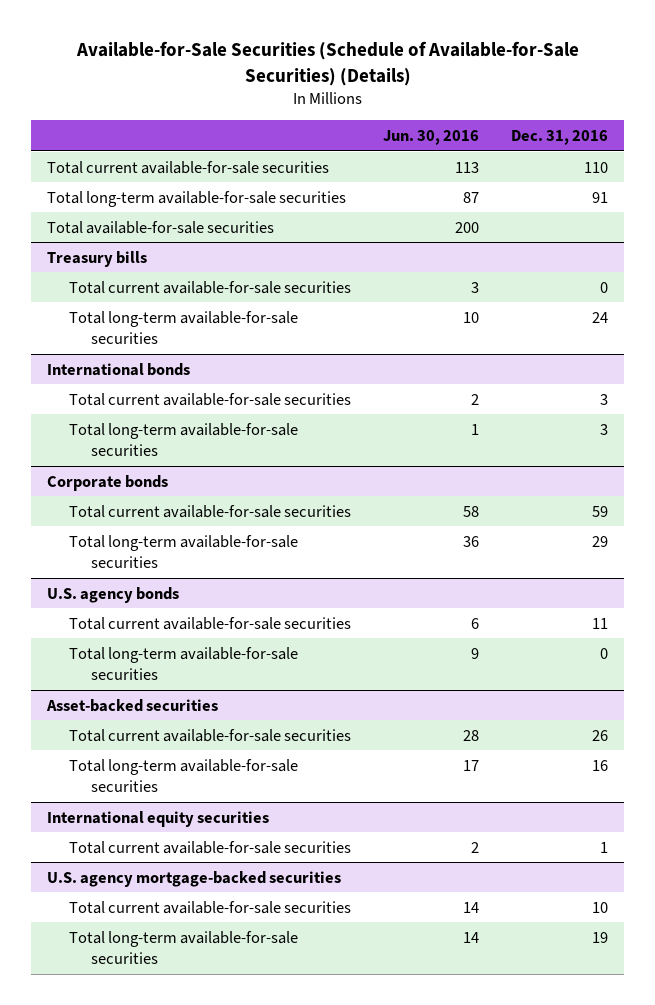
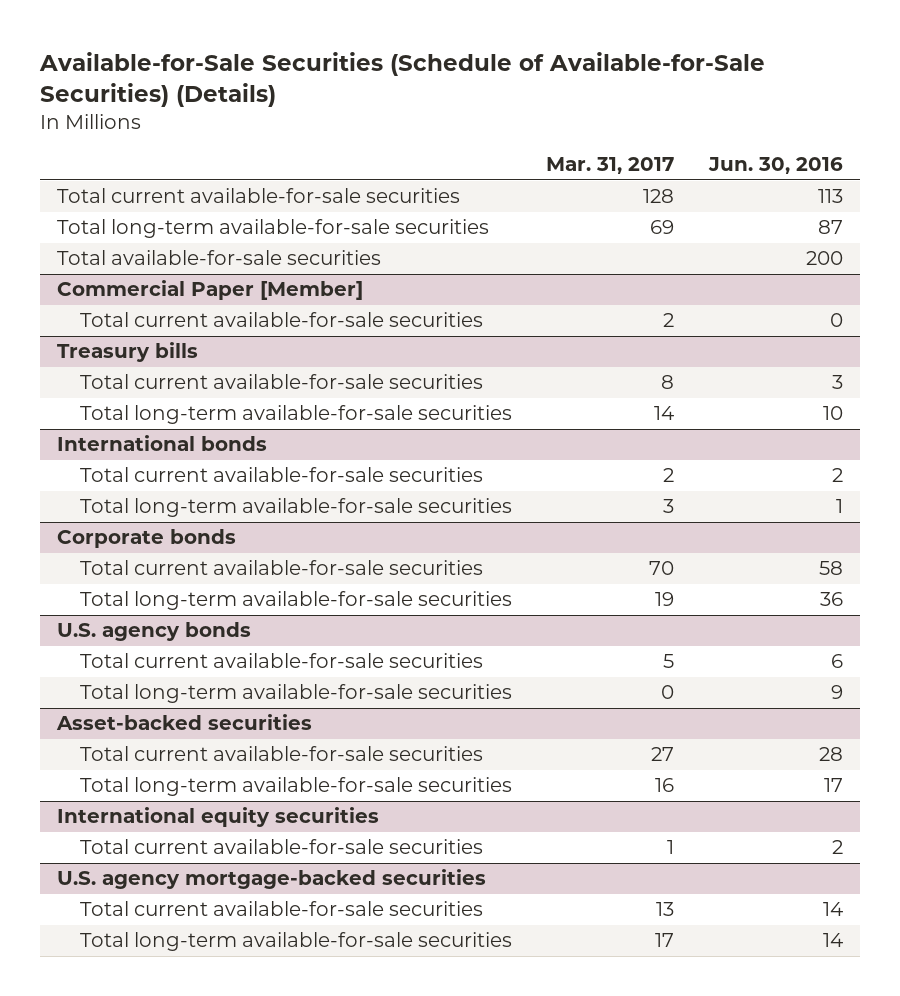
[511,129,609,145] Dec. 31, 2016 -> none
none -> [546,157,675,175] Mar. 31, 2017
none -> [57,280,364,301] Commercial Paper [Member]
none -> [79,312,483,328] Total current available-for-sale securities

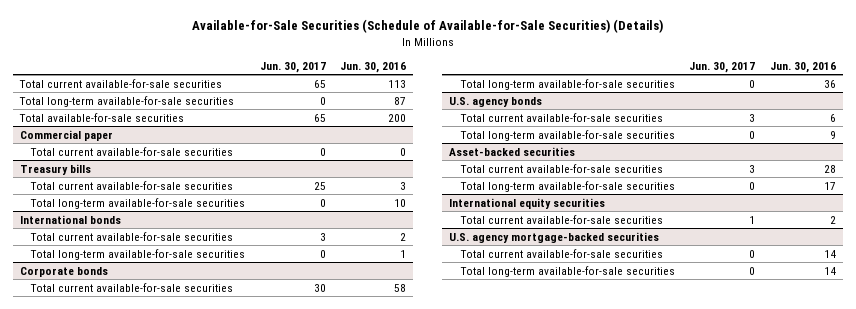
[546,157,675,175] Mar. 31, 2017 -> none
none -> [259,61,326,73] Jun. 30, 2017
[57,280,364,301] Commercial Paper [Member] -> [19,129,113,141] Commercial paper

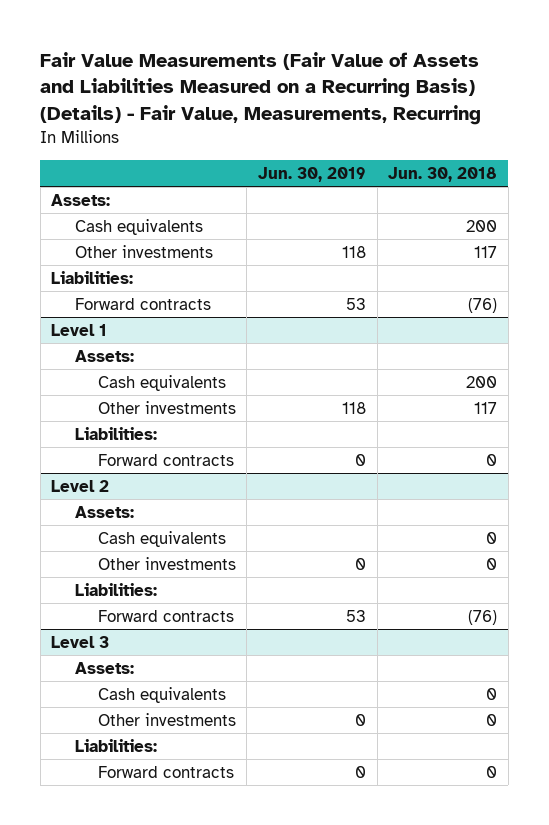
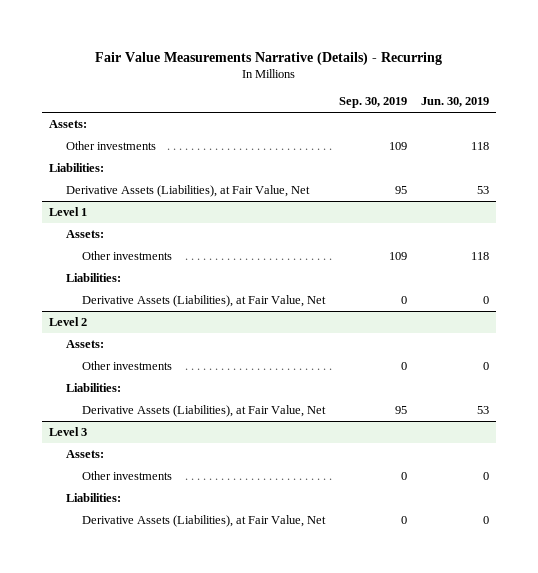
[40,51,482,125] Fair Value Measurements (Fair Value of Assets and Liabilities Measured on a Recurring Basis) (Details) - Fair Value, Measurements, Recurring -> [95,51,443,65] Fair Value Measurements Narrative (Details) - Recurring
[388,166,498,182] Jun. 30, 2018 -> none
none -> [339,97,408,109] Sep. 30, 2019
[74,219,203,236] Cash equivalents -> none
[74,298,211,311] Forward contracts -> [65,184,310,197] Derivative Assets (Liabilities), at Fair Value, Net
[97,375,226,392] Cash equivalents -> none
[97,454,234,467] Forward contracts -> [82,294,327,307] Derivative Assets (Liabilities), at Fair Value, Net
[97,531,226,548] Cash equivalents -> none
[97,610,234,623] Forward contracts -> [82,404,327,417] Derivative Assets (Liabilities), at Fair Value, Net
[97,687,226,704] Cash equivalents -> none
[97,766,234,779] Forward contracts -> [82,514,327,527] Derivative Assets (Liabilities), at Fair Value, Net

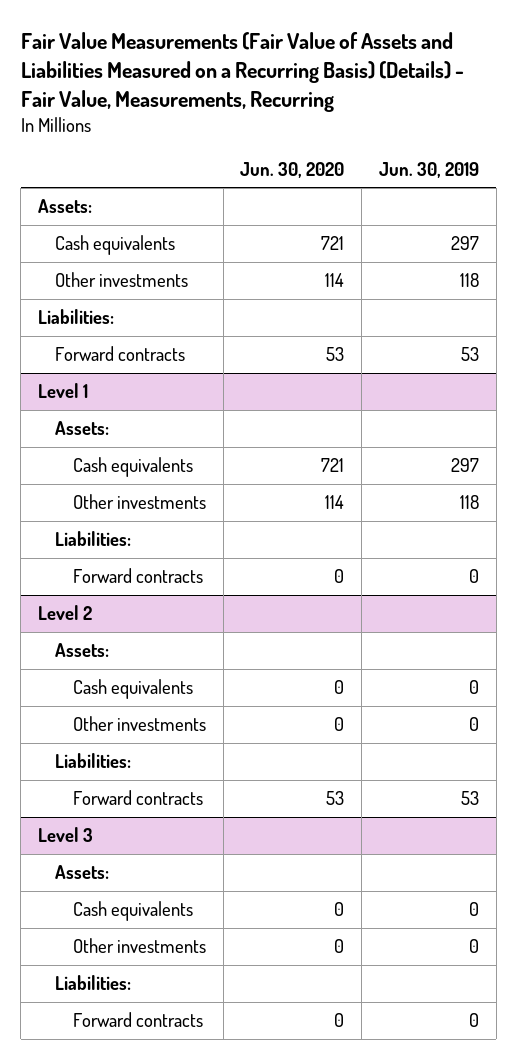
[95,51,443,65] Fair Value Measurements Narrative (Details) - Recurring -> [20,32,464,112] Fair Value Measurements (Fair Value of Assets and Liabilities Measured on a Recurring Basis) (Details) - Fair Value, Measurements, Recurring
[339,97,408,109] Sep. 30, 2019 -> none
none -> [240,161,345,178] Jun. 30, 2020
none -> [55,235,176,256] Cash equivalents
[65,184,310,197] Derivative Assets (Liabilities), at Fair Value, Net -> [55,346,186,362] Forward contracts
none -> [72,457,193,478] Cash equivalents
[82,294,327,307] Derivative Assets (Liabilities), at Fair Value, Net -> [72,568,203,584] Forward contracts
none -> [72,679,193,700] Cash equivalents
[82,404,327,417] Derivative Assets (Liabilities), at Fair Value, Net -> [72,790,203,806] Forward contracts
none -> [72,901,193,922] Cash equivalents
[82,514,327,527] Derivative Assets (Liabilities), at Fair Value, Net -> [72,1012,203,1028] Forward contracts

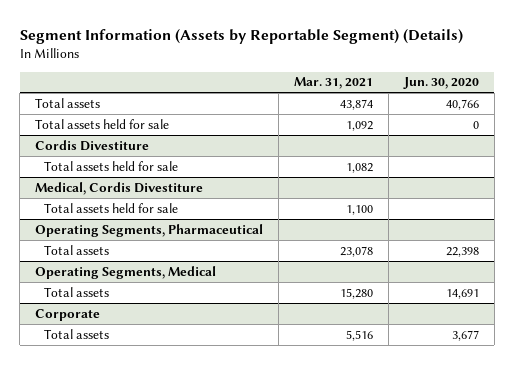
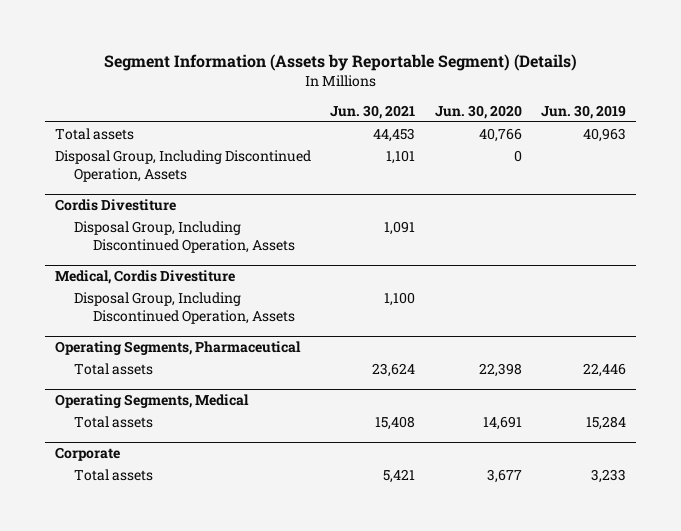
[293,77,373,90] Mar. 31, 2021 -> none
none -> [330,104,416,119] Jun. 30, 2021
none -> [541,104,627,119] Jun. 30, 2019
[34,118,169,129] Total assets held for sale -> [54,149,311,183] Disposal Group, Including Discontinued Operation, Assets
[44,160,179,171] Total assets held for sale -> [73,220,295,254] Disposal Group, Including Discontinued Operation, Assets
[44,202,179,213] Total assets held for sale -> [73,291,295,325] Disposal Group, Including Discontinued Operation, Assets

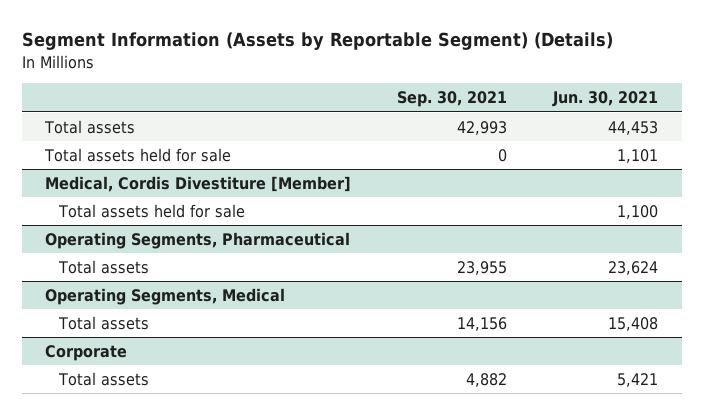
[434,104,522,119] Jun. 30, 2020 -> none
[541,104,627,119] Jun. 30, 2019 -> none
none -> [397,91,508,108] Sep. 30, 2021
[54,199,176,212] Cordis Divestiture -> none
[73,220,295,254] Disposal Group, Including Discontinued Operation, Assets -> none
[73,291,295,325] Disposal Group, Including Discontinued Operation, Assets -> none
[54,149,311,183] Disposal Group, Including Discontinued Operation, Assets -> [43,147,231,162] Total assets held for sale
[54,270,235,285] Medical, Cordis Divestiture -> [44,175,351,192] Medical, Cordis Divestiture [Member]
none -> [58,203,246,218] Total assets held for sale

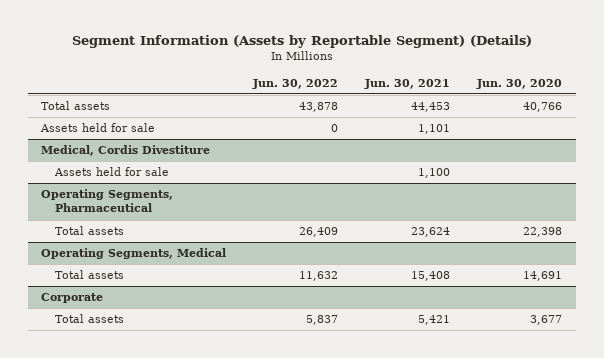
[397,91,508,108] Sep. 30, 2021 -> none
none -> [252,78,339,89] Jun. 30, 2022
none -> [476,78,563,89] Jun. 30, 2020
[43,147,231,162] Total assets held for sale -> [40,123,156,133] Assets held for sale
[44,175,351,192] Medical, Cordis Divestiture [Member] -> [41,145,211,157] Medical, Cordis Divestiture
[58,203,246,218] Total assets held for sale -> [53,167,169,177] Assets held for sale

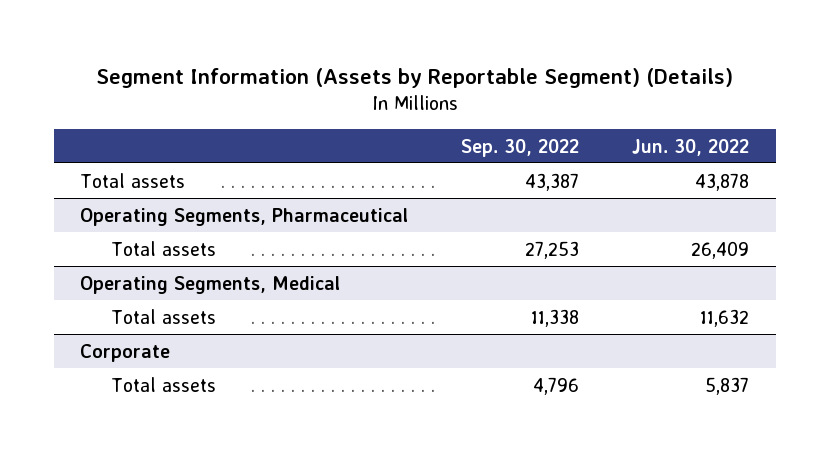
[364,78,451,89] Jun. 30, 2021 -> none
[476,78,563,89] Jun. 30, 2020 -> none
none -> [461,138,580,157] Sep. 30, 2022
[40,123,156,133] Assets held for sale -> none
[41,145,211,157] Medical, Cordis Divestiture -> none
[53,167,169,177] Assets held for sale -> none

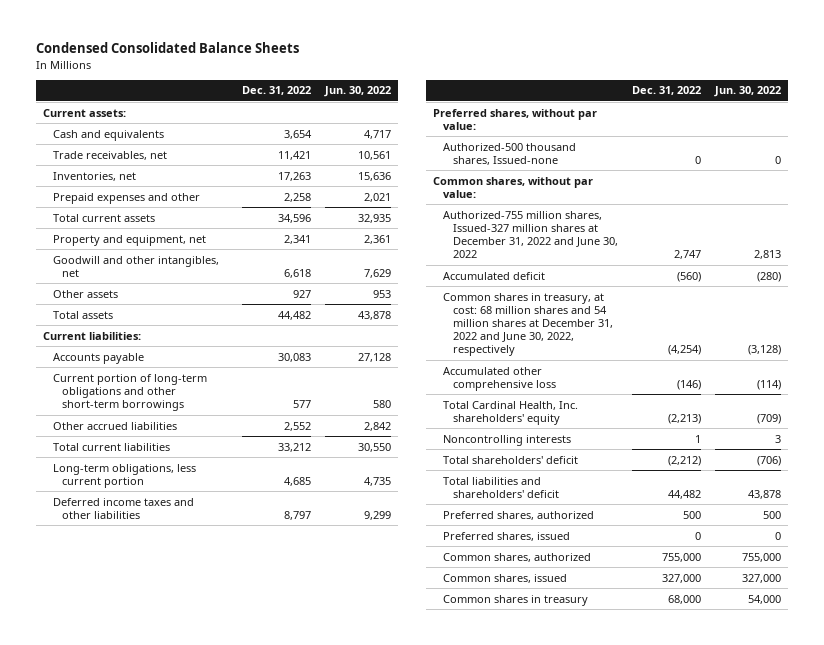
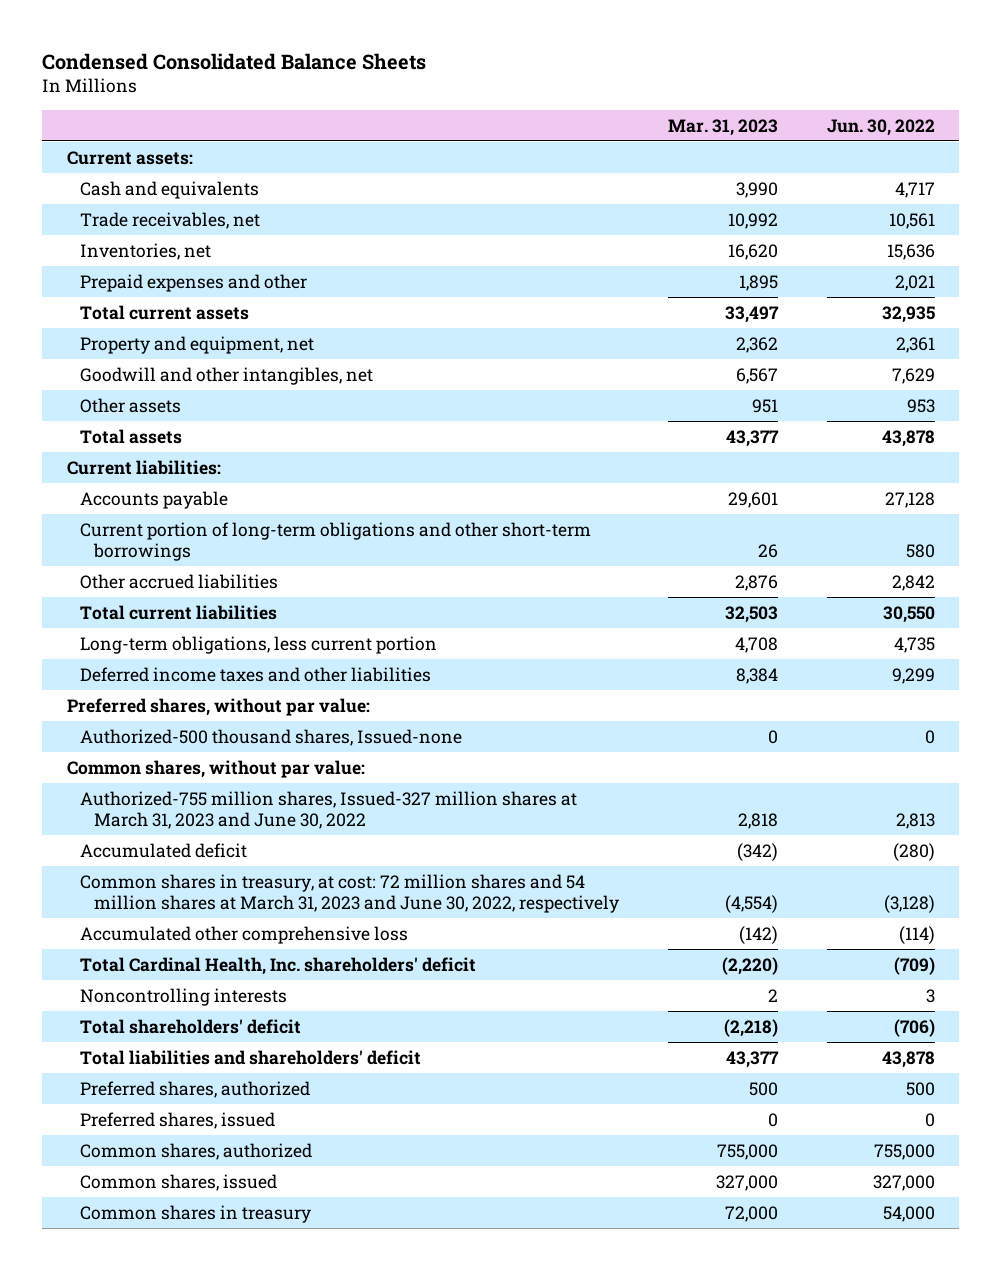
[241,86,311,96] Dec. 31, 2022 -> none
none -> [668,118,779,136] Mar. 31, 2023
[442,210,618,259] Authorized-755 million shares, Issued-327 million shares at December 31, 2022 and June 30, 2022 -> [80,790,578,829] Authorized-755 million shares, Issued-327 million shares at March 31, 2023 and June 30, 2022
[442,292,613,357] Common shares in treasury, at cost: 68 million shares and 54 million shares at December 31, 2022 and June 30, 2022, respectively -> [80,873,620,913] Common shares in treasury, at cost: 72 million shares and 54 million shares at March 31, 2023 and June 30, 2022, respectively
[442,400,578,425] Total Cardinal Health, Inc. shareholders' equity -> [80,956,477,975] Total Cardinal Health, Inc. shareholders' deficit

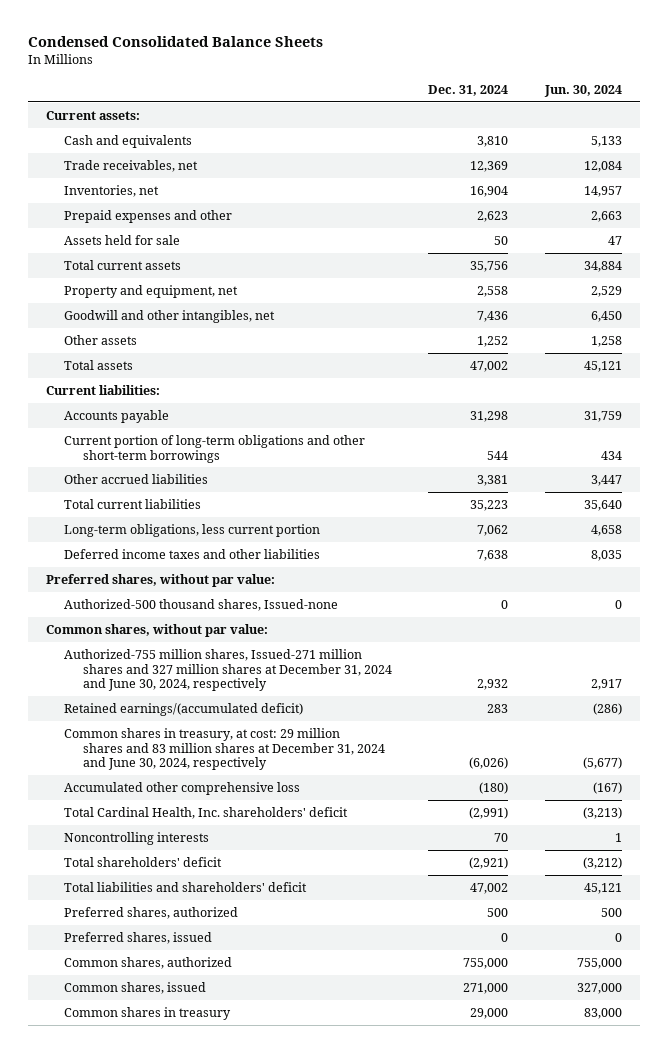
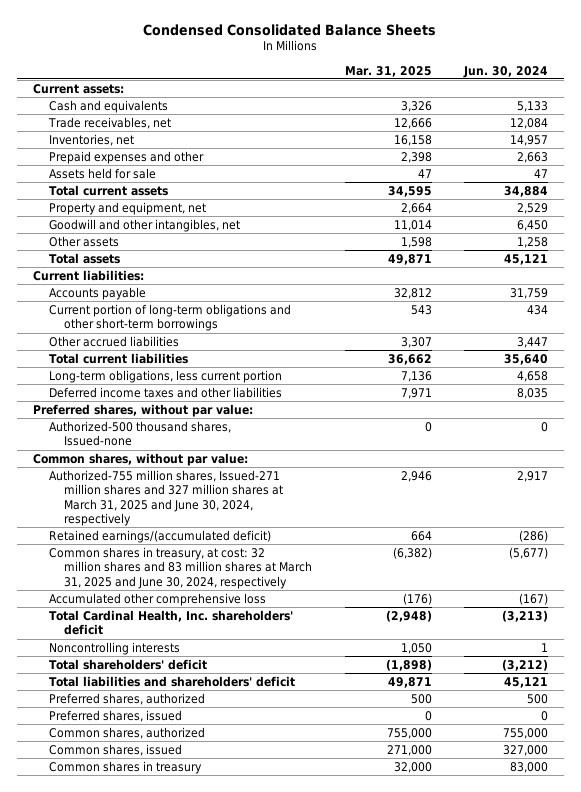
[428,85,509,97] Dec. 31, 2024 -> none
none -> [344,65,432,77] Mar. 31, 2025
[64,648,392,692] Authorized-755 million shares, Issued-271 million shares and 327 million shares at December 31, 2024 and June 30, 2024, respectively -> [48,469,284,526] Authorized-755 million shares, Issued-271 million shares and 327 million shares at March 31, 2025 and June 30, 2024, respectively
[64,727,385,771] Common shares in treasury, at cost: 29 million shares and 83 million shares at December 31, 2024 and June 30, 2024, respectively -> [48,546,313,589] Common shares in treasury, at cost: 32 million shares and 83 million shares at March 31, 2025 and June 30, 2024, respectively

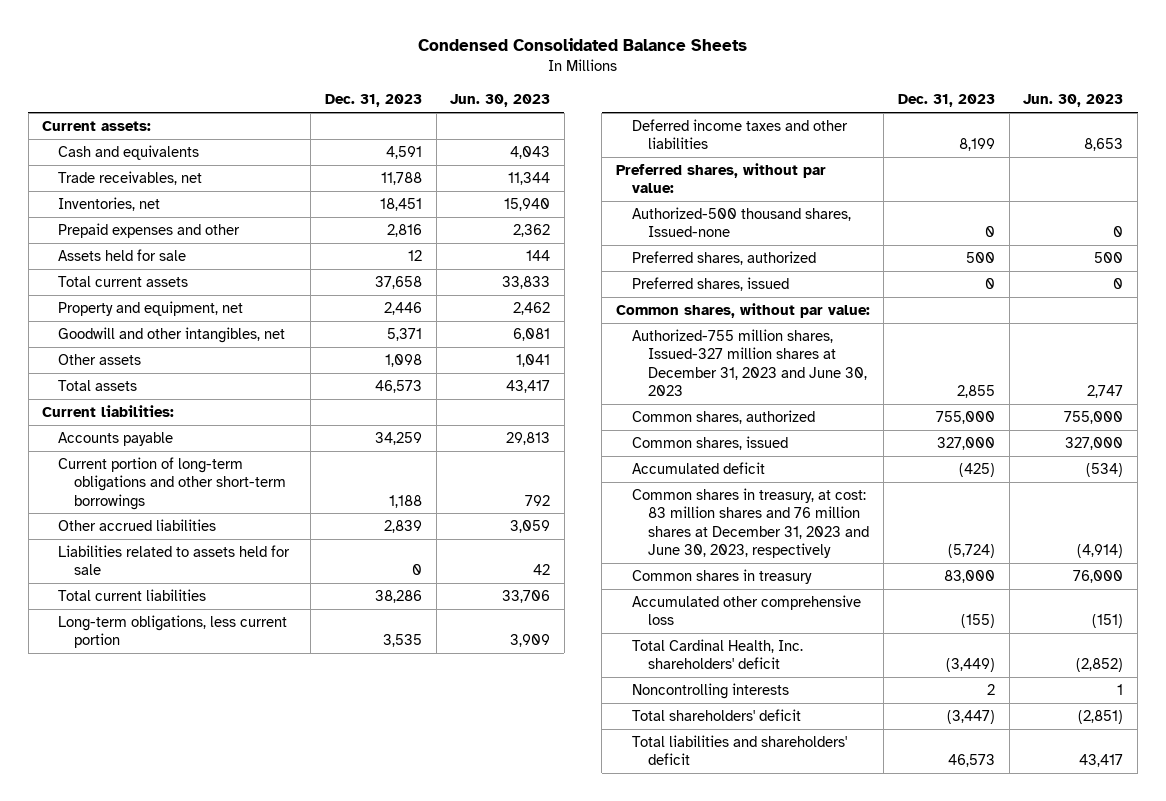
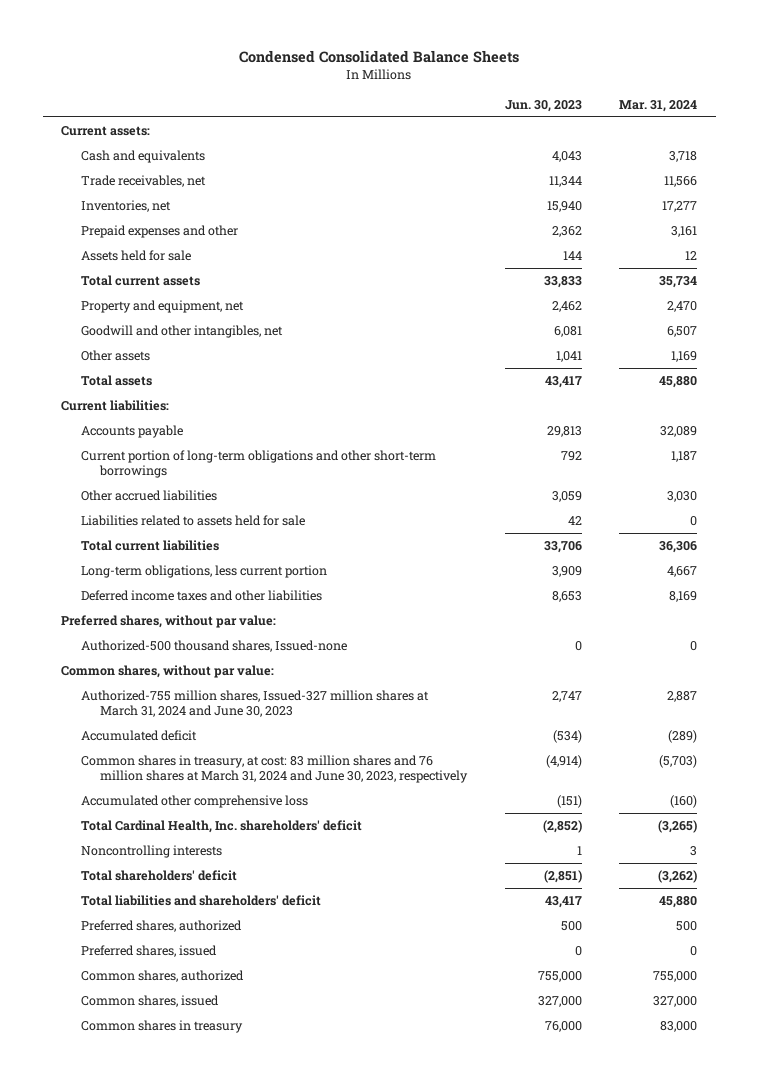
[324,94,422,108] Dec. 31, 2023 -> none
none -> [619,99,698,112] Mar. 31, 2024
[631,328,867,396] Authorized-755 million shares, Issued-327 million shares at December 31, 2023 and June 30, 2023 -> [80,690,429,718] Authorized-755 million shares, Issued-327 million shares at March 31, 2024 and June 30, 2023
[631,487,869,558] Common shares in treasury, at cost: 83 million shares and 76 million shares at December 31, 2023 and June 30, 2023, respectively -> [80,755,469,784] Common shares in treasury, at cost: 83 million shares and 76 million shares at March 31, 2024 and June 30, 2023, respectively
[631,250,816,265] Preferred shares, authorized -> [80,920,242,933] Preferred shares, authorized
[631,276,789,291] Preferred shares, issued -> [80,945,217,958] Preferred shares, issued
[631,409,815,424] Common shares, authorized -> [80,970,244,983] Common shares, authorized
[631,435,788,450] Common shares, issued -> [80,995,219,1008] Common shares, issued
[631,568,812,584] Common shares in treasury -> [80,1020,243,1034] Common shares in treasury

